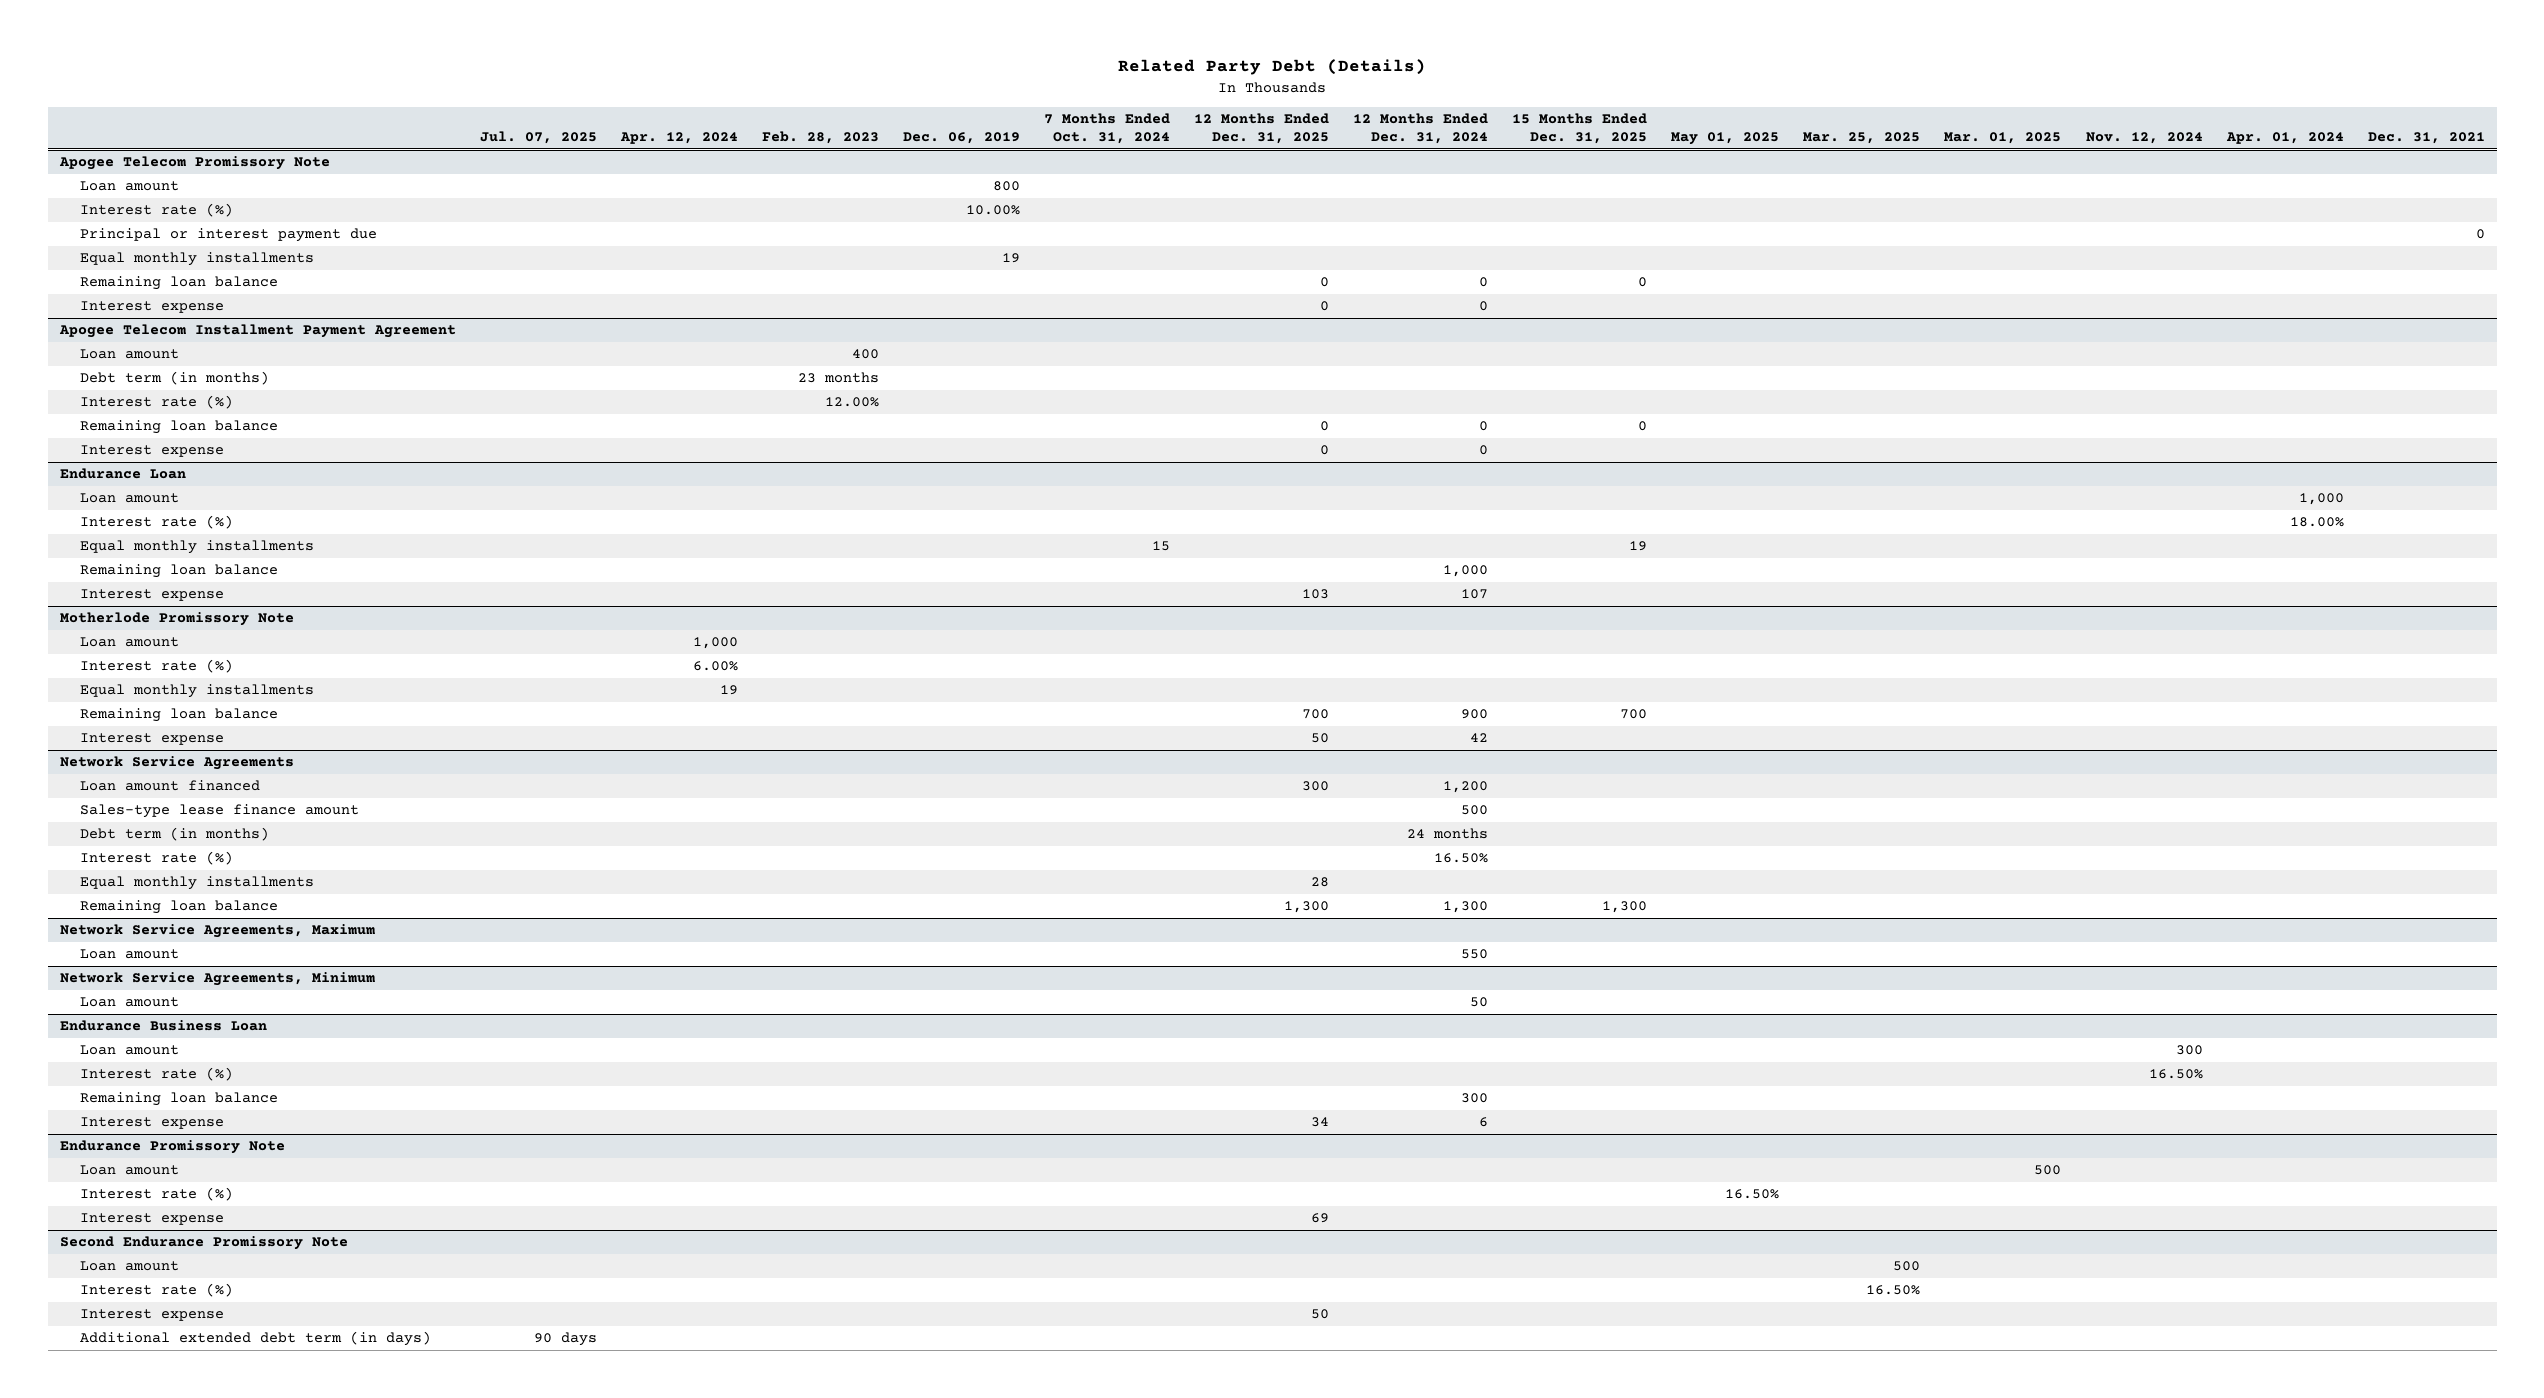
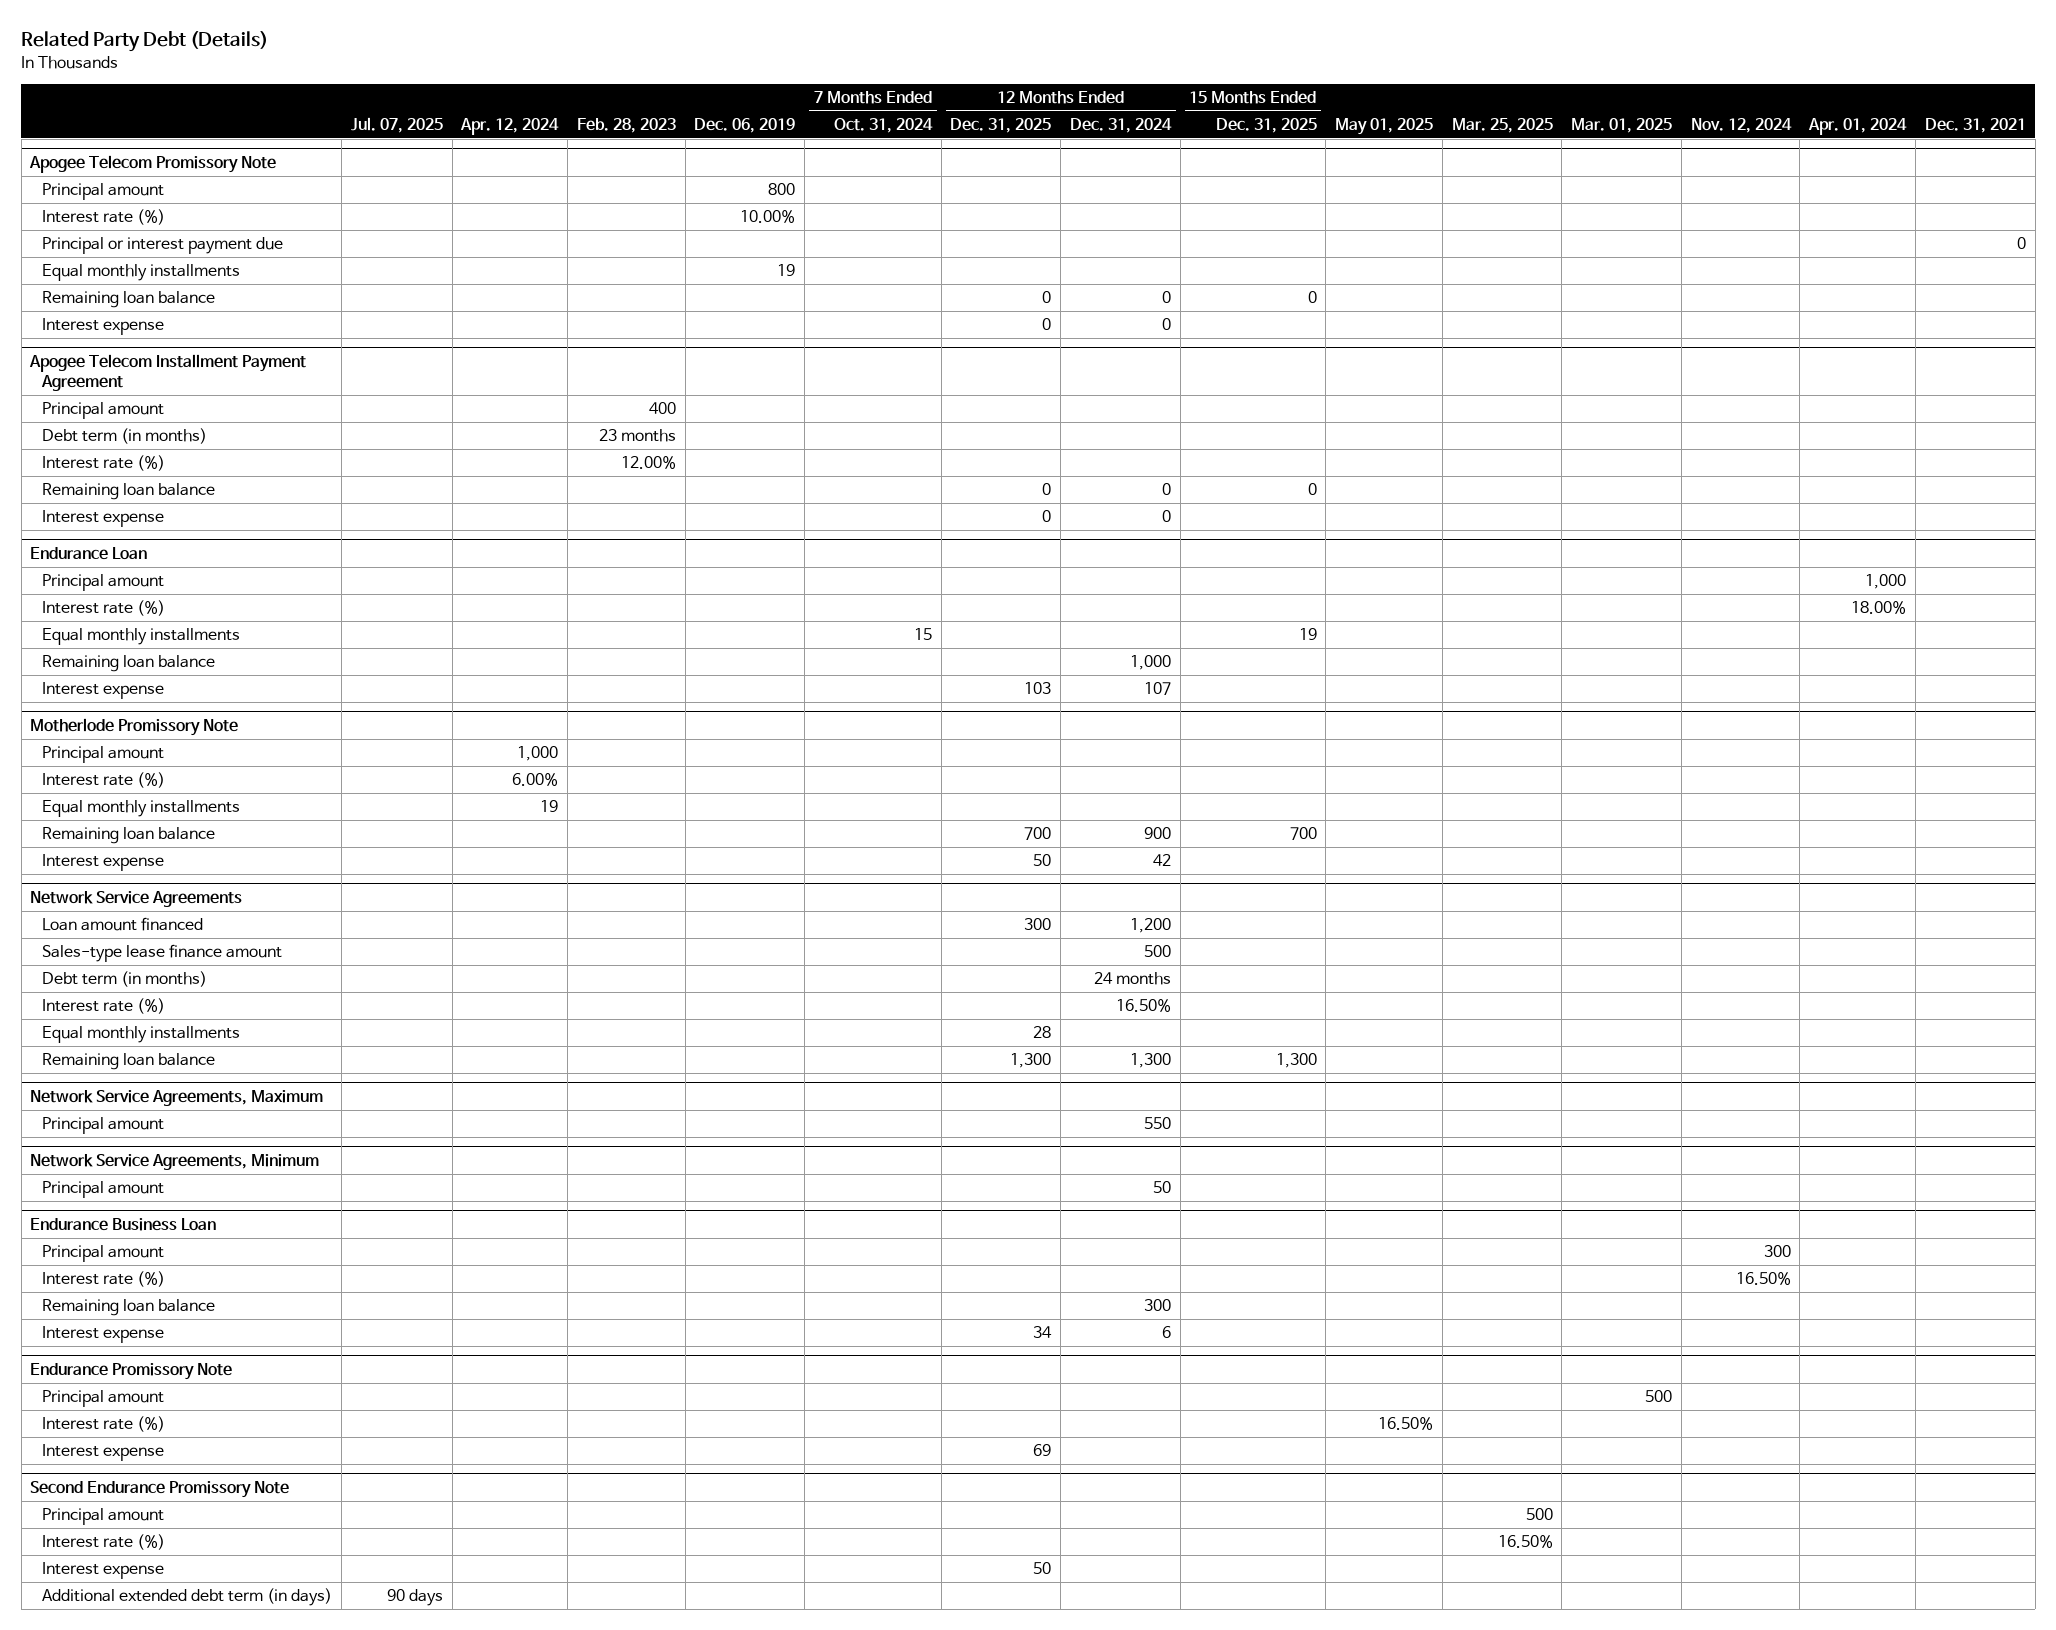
[79,181,179,192] Loan amount -> [42,183,165,201] Principal amount
[79,349,179,360] Loan amount -> [42,402,165,420] Principal amount
[79,493,179,504] Loan amount -> [42,574,165,592] Principal amount
[79,637,179,648] Loan amount -> [42,746,165,764] Principal amount
[79,949,179,960] Loan amount -> [42,1117,165,1135] Principal amount
[79,997,179,1008] Loan amount -> [42,1181,165,1199] Principal amount
[79,1045,179,1056] Loan amount -> [42,1245,165,1263] Principal amount
[79,1165,179,1176] Loan amount -> [42,1390,165,1408] Principal amount
[79,1261,179,1272] Loan amount -> [42,1508,165,1526] Principal amount

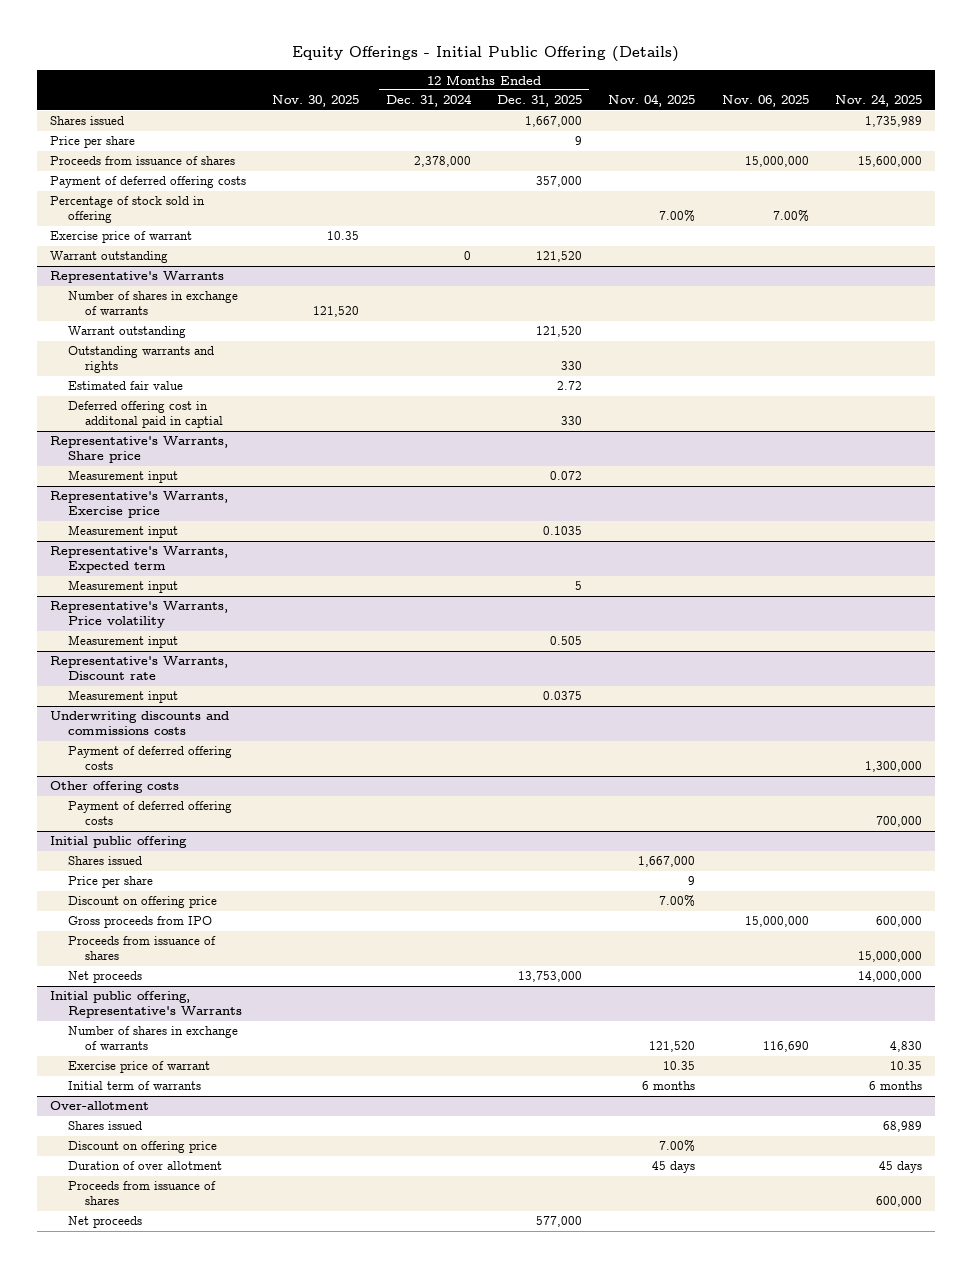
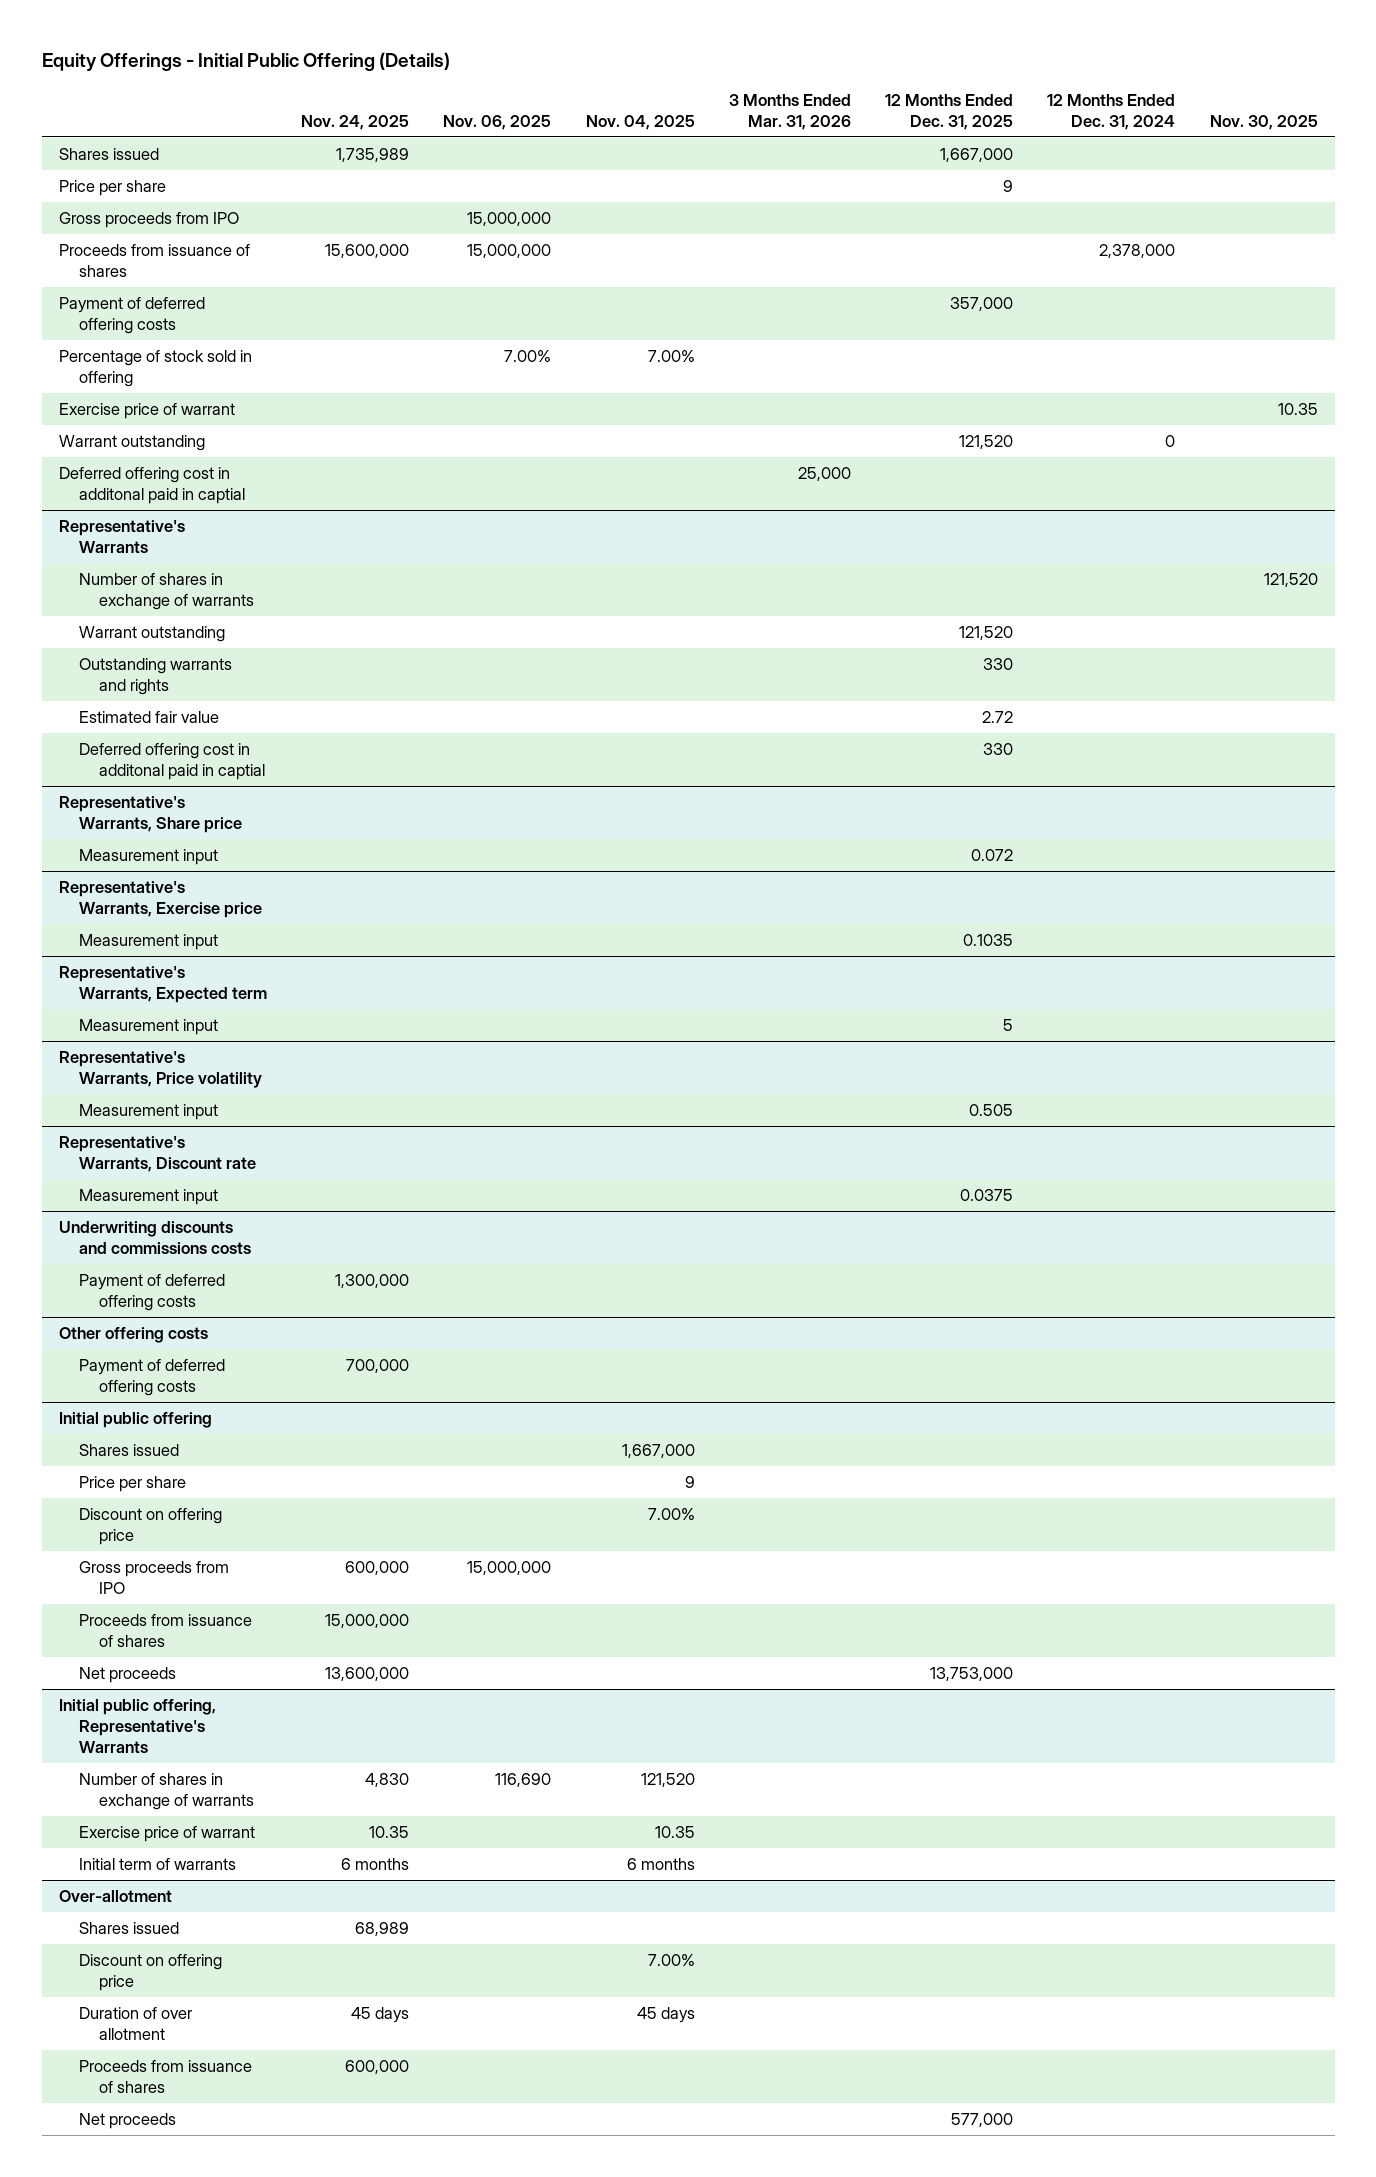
none -> [728,93,851,130] 3 Months Ended Mar. 31, 2026
none -> [58,212,239,229] Gross proceeds from IPO
none -> [58,467,245,505] Deferred offering cost in additonal paid in captial
[857,971,922,983] 14,000,000 -> [325,1667,410,1682] 13,600,000

